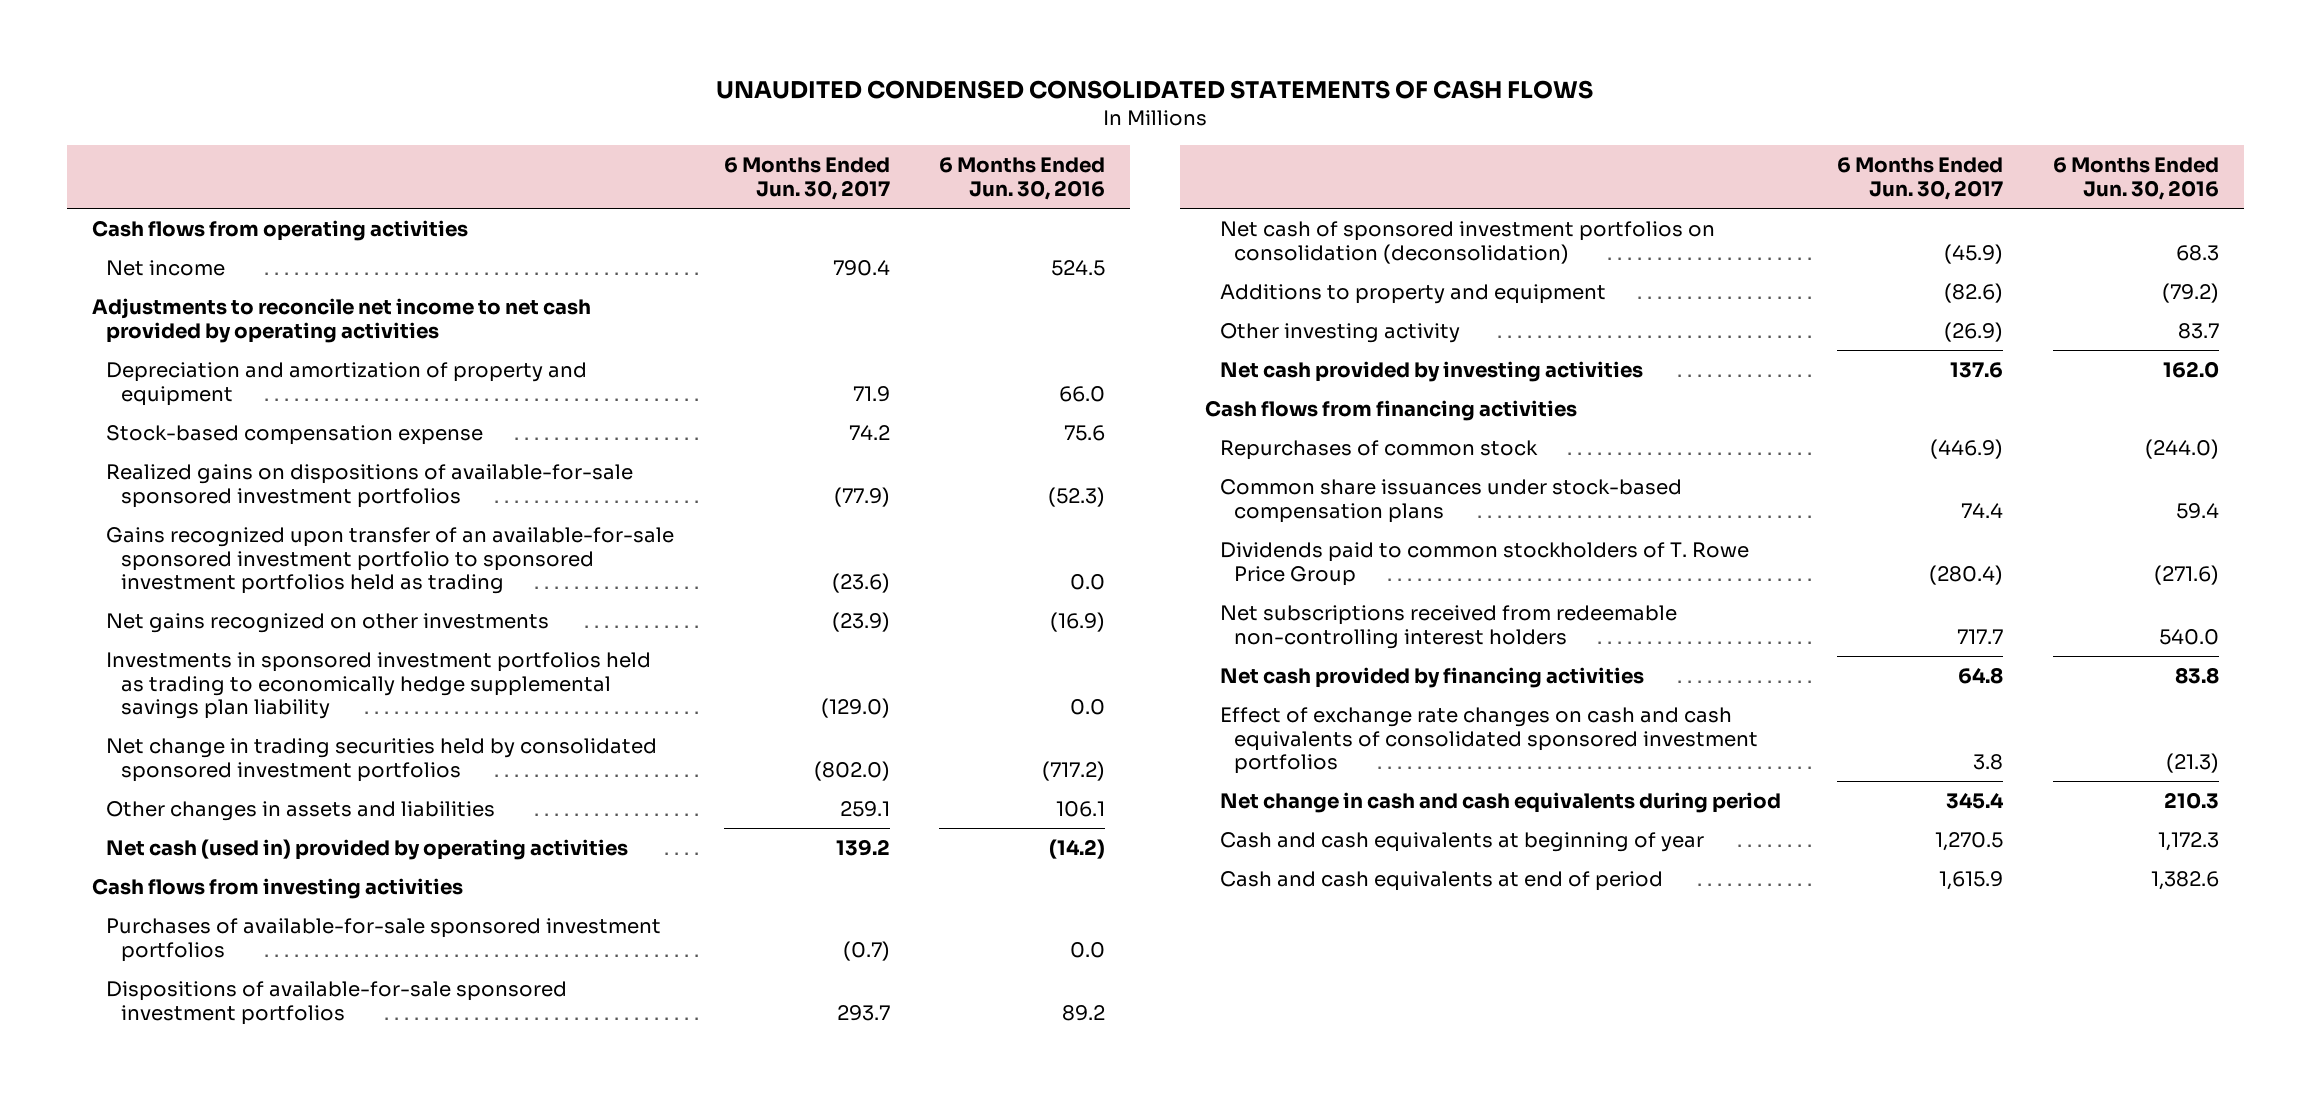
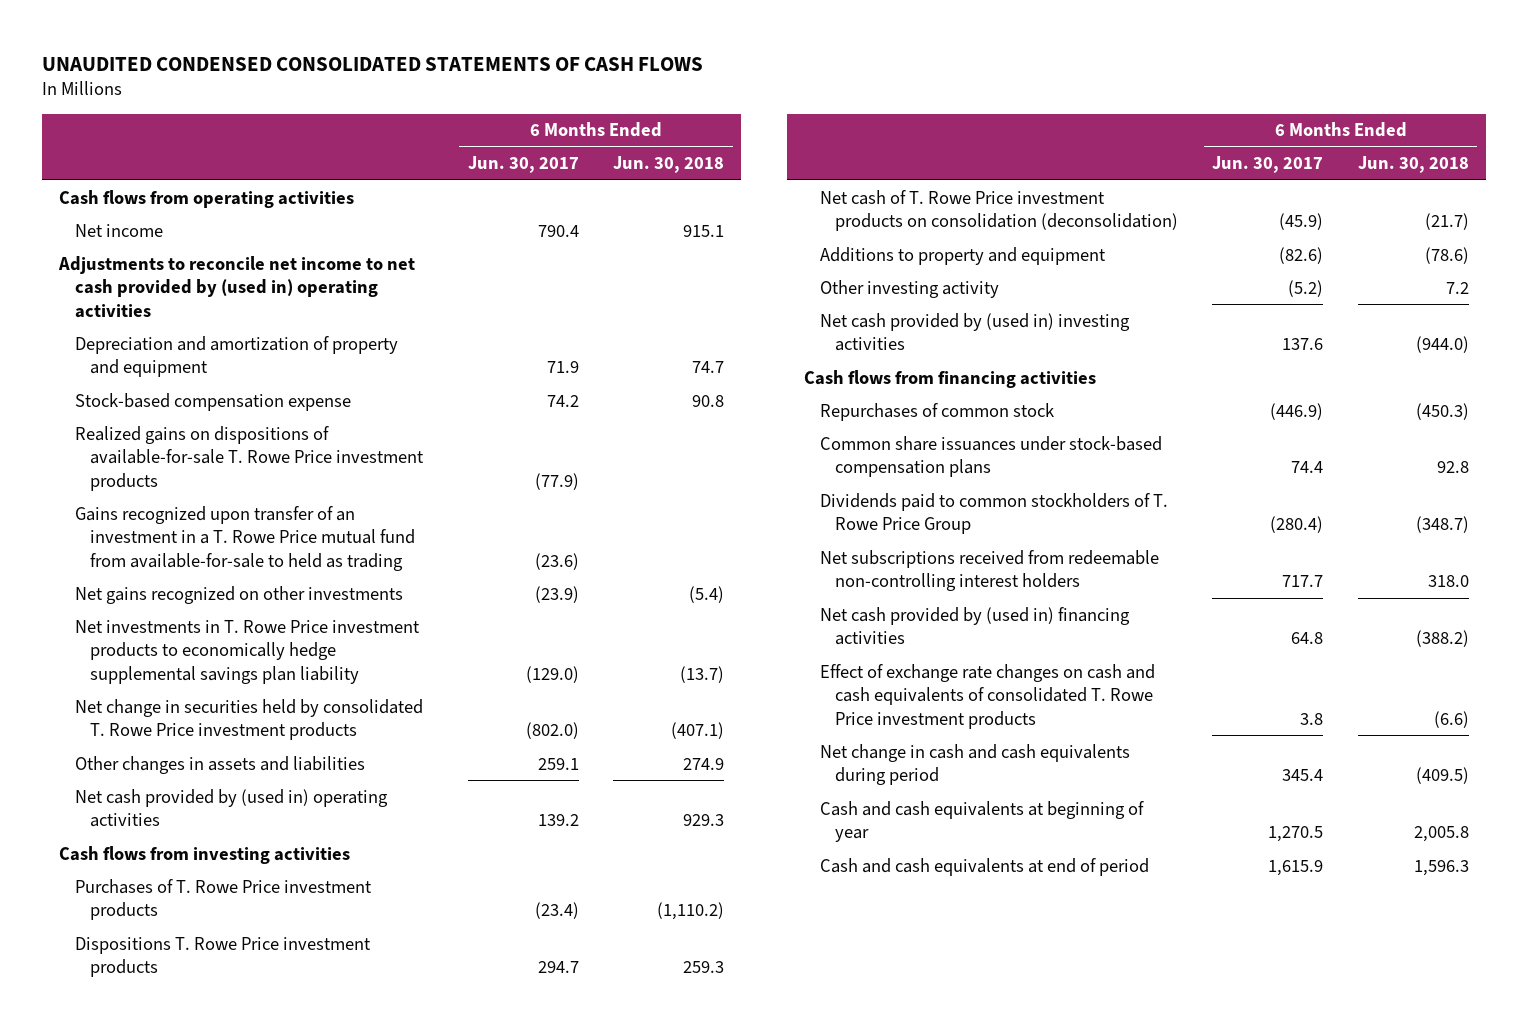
[939,157,1106,201] 6 Months Ended Jun. 30, 2016 -> none
none -> [613,156,725,174] Jun. 30, 2018
[91,297,591,343] Adjustments to reconcile net income to net cash provided by operating activities -> [58,255,416,318] Adjustments to reconcile net income to net cash provided by (used in) operating activities
[106,463,634,508] Realized gains on dispositions of available-for-sale sponsored investment portfolios -> [74,425,425,491] Realized gains on dispositions of available-for-sale T. Rowe Price investment products
[106,526,675,595] Gains recognized upon transfer of an available-for-sale sponsored investment portfolio to sponsored investment portfolios held as trading -> [74,505,416,571] Gains recognized upon transfer of an investment in a T. Rowe Price mutual fund from available-for-sale to held as trading
[106,651,652,720] Investments in sponsored investment portfolios held as trading to economically hedge supplemental savings plan liability -> [74,619,420,684] Net investments in T. Rowe Price investment products to economically hedge supplemental savings plan liability
[106,737,658,782] Net change in trading securities held by consolidated sponsored investment portfolios -> [74,698,423,741] Net change in securities held by consolidated T. Rowe Price investment products
[106,838,629,860] Net cash (used in) provided by operating activities -> [74,788,388,828] Net cash provided by (used in) operating activities
[106,917,662,962] Purchases of available-for-sale sponsored investment portfolios -> none
[106,980,568,1025] Dispositions of available-for-sale sponsored investment portfolios -> none
none -> [74,878,372,921] Purchases of T. Rowe Price investment products
none -> [74,936,371,978] Dispositions T. Rowe Price investment products
[1219,220,1715,264] Net cash of sponsored investment portfolios on consolidation (deconsolidation) -> [819,189,1179,232] Net cash of T. Rowe Price investment products on consolidation (deconsolidation)
[1944,321,2004,342] (26.9) -> [1288,279,1324,297] (5.2)
[1219,360,1643,382] Net cash provided by investing activities -> [819,312,1130,352] Net cash provided by (used in) investing activities
[1219,666,1644,688] Net cash provided by financing activities -> [819,606,1130,646] Net cash provided by (used in) financing activities
[1219,706,1758,775] Effect of exchange rate changes on cash and cash equivalents of consolidated sponsored investment portfolios -> [819,663,1155,729] Effect of exchange rate changes on cash and cash equivalents of consolidated T. Rowe Price investment products

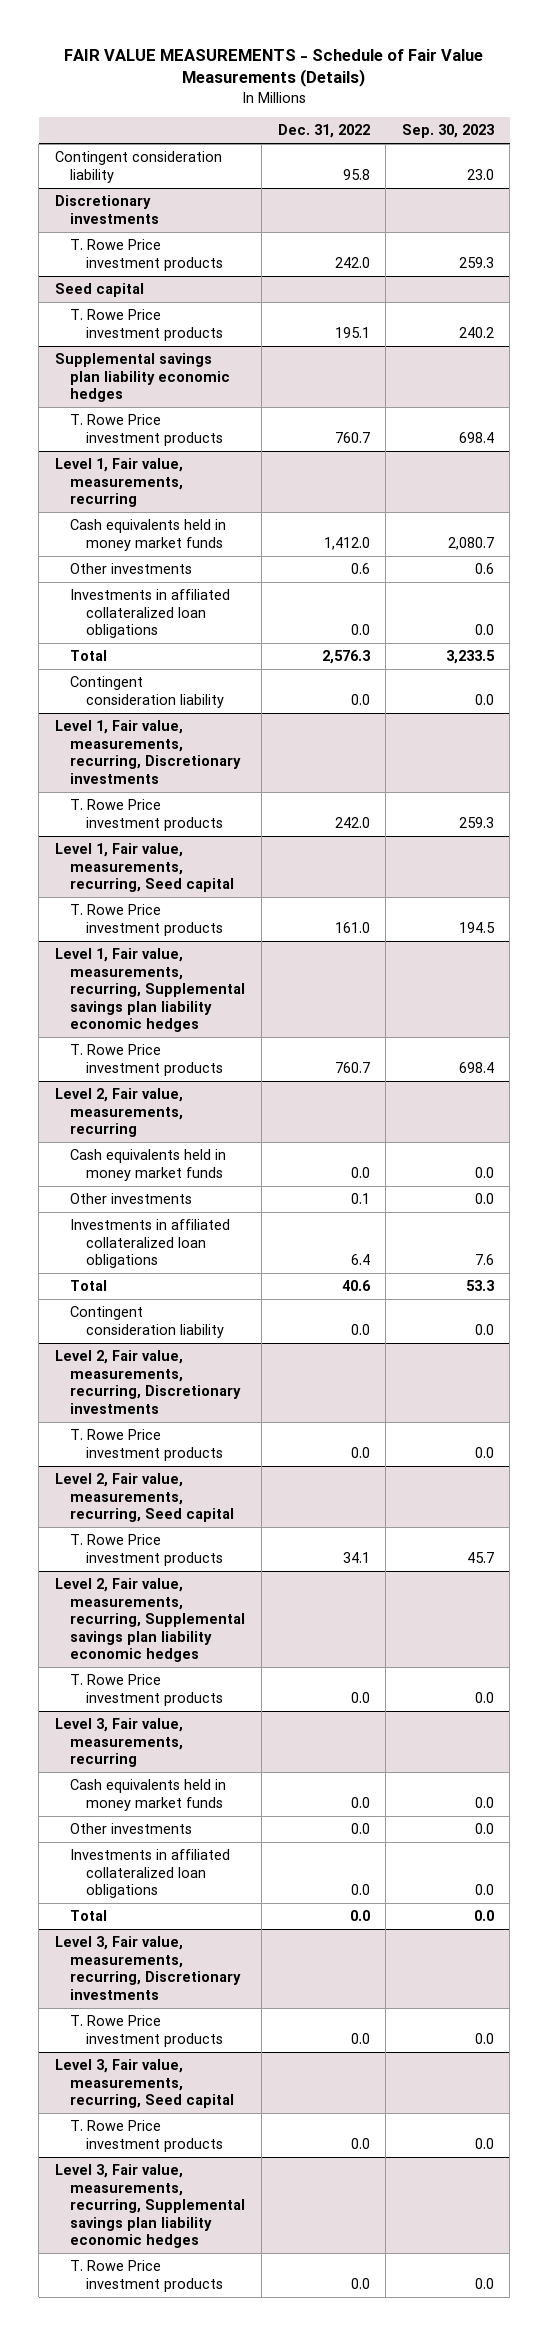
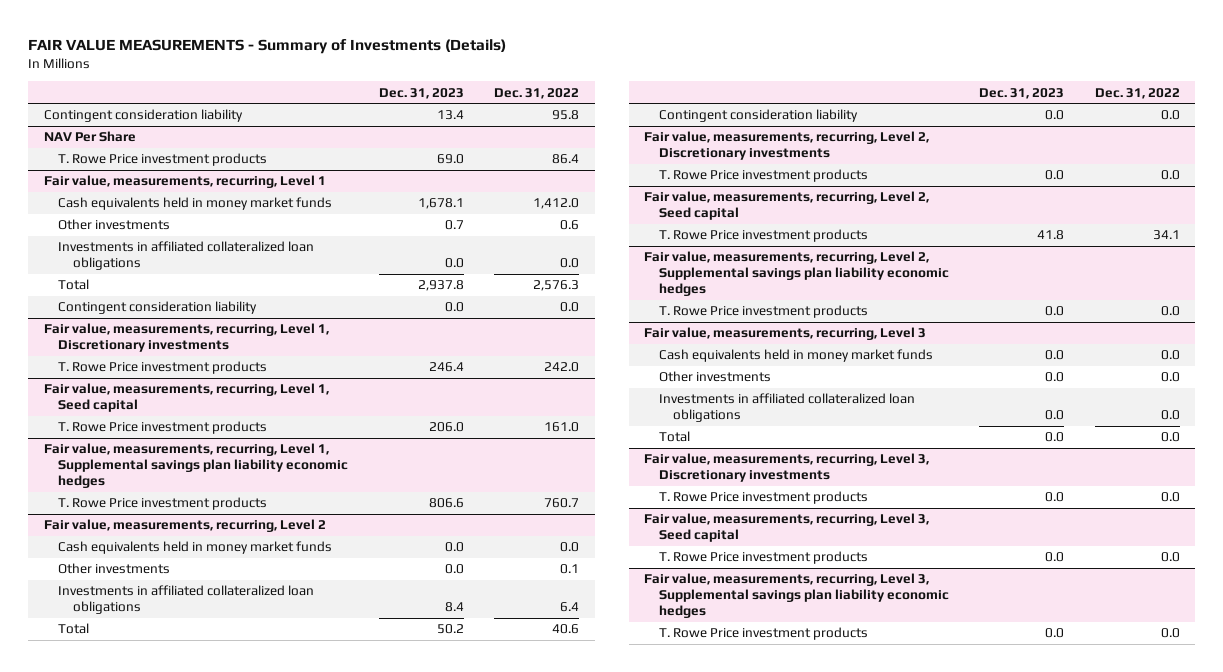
[64,49,484,88] FAIR VALUE MEASUREMENTS - Schedule of Fair Value Measurements (Details) -> [28,38,507,54] FAIR VALUE MEASUREMENTS - Summary of Investments (Details)
[401,124,494,139] Sep. 30, 2023 -> none
none -> [378,87,464,99] Dec. 31, 2023
[54,195,160,224] Discretionary investments -> none
[54,283,144,298] Seed capital -> none
[70,309,223,341] T. Rowe Price investment products -> none
[54,353,231,403] Supplemental savings plan liability economic hedges -> none
[70,414,223,446] T. Rowe Price investment products -> none
none -> [43,131,136,143] NAV Per Share
[334,256,370,268] 242.0 -> [552,154,580,165] 86.4
[54,458,184,508] Level 1, Fair value, measurements, recurring -> [43,175,326,189] Fair value, measurements, recurring, Level 1
[54,720,242,784] Level 1, Fair value, measurements, recurring, Discretionary investments -> [43,323,329,353] Fair value, measurements, recurring, Level 1, Discretionary investments
[54,843,235,893] Level 1, Fair value, measurements, recurring, Seed capital -> [43,383,329,413] Fair value, measurements, recurring, Level 1, Seed capital
[54,948,246,1033] Level 1, Fair value, measurements, recurring, Supplemental savings plan liability economic hedges -> [43,443,349,489] Fair value, measurements, recurring, Level 1, Supplemental savings plan liability economic hedges
[54,1088,184,1138] Level 2, Fair value, measurements, recurring -> [43,519,326,533] Fair value, measurements, recurring, Level 2
[54,1350,242,1414] Level 2, Fair value, measurements, recurring, Discretionary investments -> [643,131,929,161] Fair value, measurements, recurring, Level 2, Discretionary investments
[54,1473,235,1523] Level 2, Fair value, measurements, recurring, Seed capital -> [643,191,929,221] Fair value, measurements, recurring, Level 2, Seed capital
[54,1578,246,1663] Level 2, Fair value, measurements, recurring, Supplemental savings plan liability economic hedges -> [643,251,949,297] Fair value, measurements, recurring, Level 2, Supplemental savings plan liability economic hedges
[54,1718,184,1768] Level 3, Fair value, measurements, recurring -> [643,327,926,341] Fair value, measurements, recurring, Level 3
[54,1936,242,2000] Level 3, Fair value, measurements, recurring, Discretionary investments -> [643,453,929,483] Fair value, measurements, recurring, Level 3, Discretionary investments
[54,2059,235,2109] Level 3, Fair value, measurements, recurring, Seed capital -> [643,513,929,543] Fair value, measurements, recurring, Level 3, Seed capital
[54,2164,246,2249] Level 3, Fair value, measurements, recurring, Supplemental savings plan liability economic hedges -> [643,573,949,619] Fair value, measurements, recurring, Level 3, Supplemental savings plan liability economic hedges

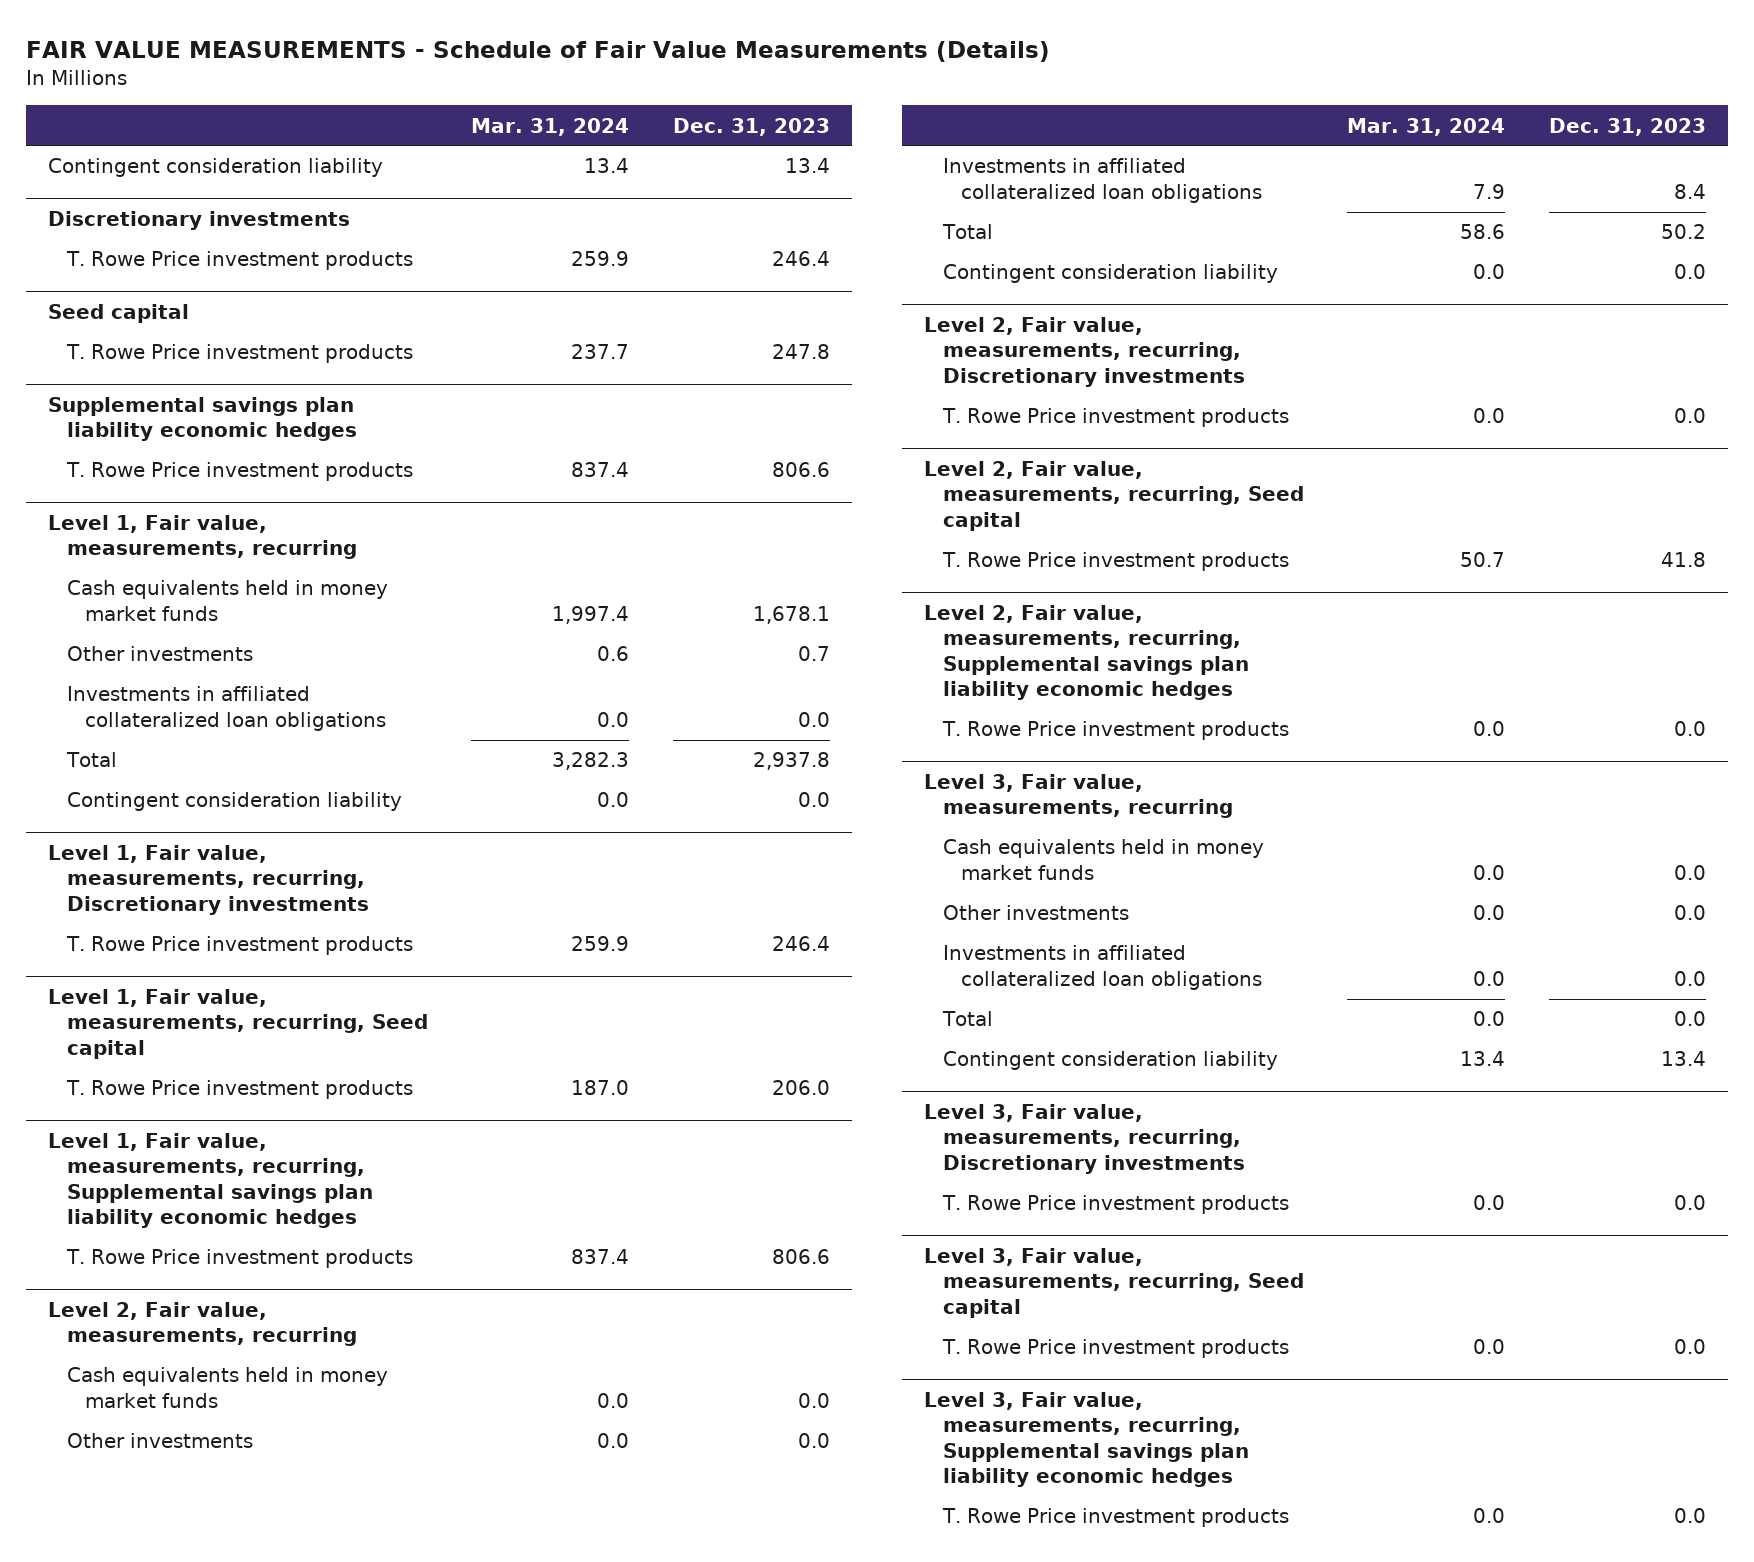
[28,38,507,54] FAIR VALUE MEASUREMENTS - Summary of Investments (Details) -> [26,40,1051,62] FAIR VALUE MEASUREMENTS - Schedule of Fair Value Measurements (Details)
[494,87,580,99] Dec. 31, 2022 -> none
none -> [471,117,630,136] Mar. 31, 2024
[43,131,136,143] NAV Per Share -> none
none -> [48,211,351,231] Discretionary investments
[436,154,464,165] 69.0 -> [771,251,830,267] 246.4
none -> [48,304,190,324] Seed capital
none -> [65,344,413,364] T. Rowe Price investment products
none -> [48,397,357,442] Supplemental savings plan liability economic hedges
none -> [65,462,413,482] T. Rowe Price investment products
[43,175,326,189] Fair value, measurements, recurring, Level 1 -> [48,515,357,560] Level 1, Fair value, measurements, recurring
[43,323,329,353] Fair value, measurements, recurring, Level 1, Discretionary investments -> [48,845,369,915] Level 1, Fair value, measurements, recurring, Discretionary investments
[43,383,329,413] Fair value, measurements, recurring, Level 1, Seed capital -> [48,989,428,1059] Level 1, Fair value, measurements, recurring, Seed capital
[43,443,349,489] Fair value, measurements, recurring, Level 1, Supplemental savings plan liability economic hedges -> [48,1133,373,1229] Level 1, Fair value, measurements, recurring, Supplemental savings plan liability economic hedges
[43,519,326,533] Fair value, measurements, recurring, Level 2 -> [48,1302,357,1347] Level 2, Fair value, measurements, recurring
[643,131,929,161] Fair value, measurements, recurring, Level 2, Discretionary investments -> [924,317,1245,387] Level 2, Fair value, measurements, recurring, Discretionary investments
[643,191,929,221] Fair value, measurements, recurring, Level 2, Seed capital -> [924,461,1304,531] Level 2, Fair value, measurements, recurring, Seed capital
[643,251,949,297] Fair value, measurements, recurring, Level 2, Supplemental savings plan liability economic hedges -> [924,605,1249,701] Level 2, Fair value, measurements, recurring, Supplemental savings plan liability economic hedges
[643,327,926,341] Fair value, measurements, recurring, Level 3 -> [924,774,1233,819] Level 3, Fair value, measurements, recurring
none -> [942,1051,1278,1071] Contingent consideration liability
[643,453,929,483] Fair value, measurements, recurring, Level 3, Discretionary investments -> [924,1104,1245,1174] Level 3, Fair value, measurements, recurring, Discretionary investments
[643,513,929,543] Fair value, measurements, recurring, Level 3, Seed capital -> [924,1248,1304,1318] Level 3, Fair value, measurements, recurring, Seed capital
[643,573,949,619] Fair value, measurements, recurring, Level 3, Supplemental savings plan liability economic hedges -> [924,1392,1249,1488] Level 3, Fair value, measurements, recurring, Supplemental savings plan liability economic hedges

